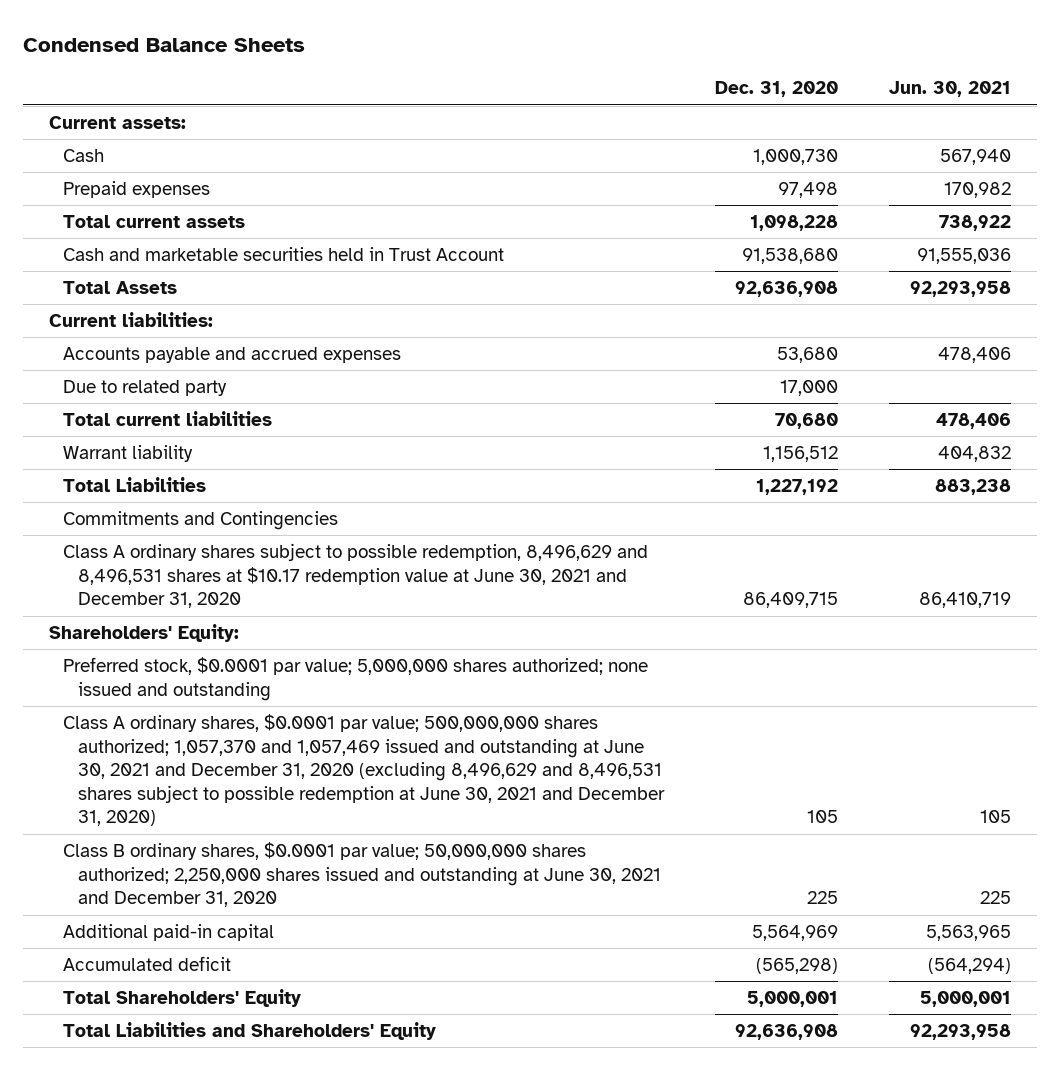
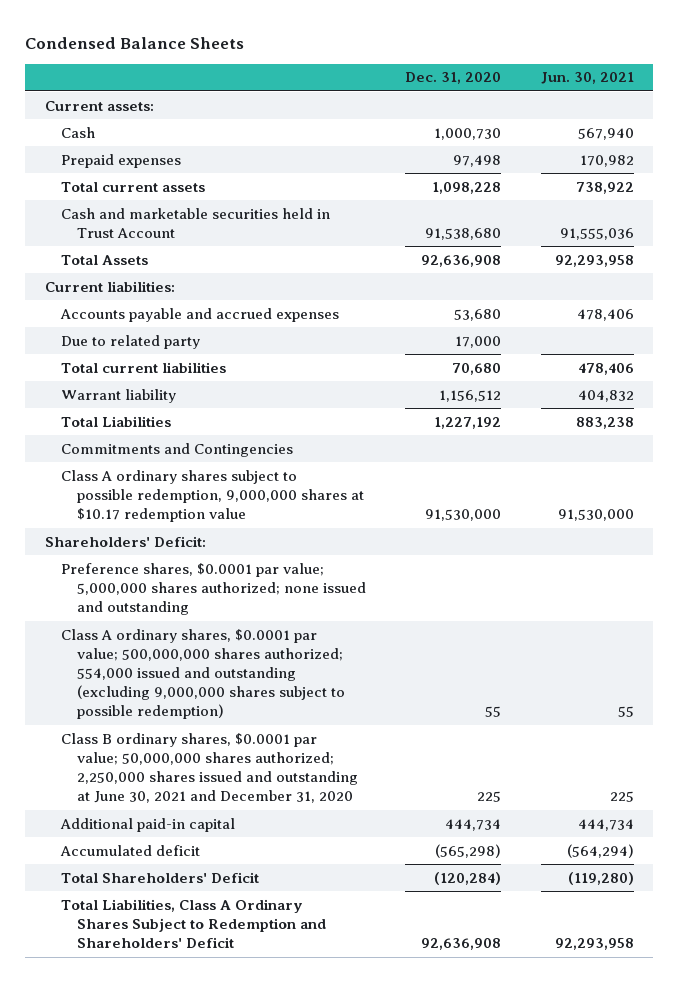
[63,543,649,609] Class A ordinary shares subject to possible redemption, 8,496,629 and 8,496,531 shares at $10.17 redemption value at June 30, 2021 and December 31, 2020 -> [60,469,364,523] Class A ordinary shares subject to possible redemption, 9,000,000 shares at $10.17 redemption value
[743,592,839,609] 86,409,715 -> [425,509,502,522] 91,530,000
[919,592,1012,609] 86,410,719 -> [557,509,634,522] 91,530,000
[48,624,239,643] Shareholders' Equity: -> [44,535,206,547] Shareholders' Deficit:
[63,657,649,701] Preferred stock, $0.0001 par value; 5,000,000 shares authorized; none issued and outstanding -> [60,562,366,616] Preference shares, $0.0001 par value; 5,000,000 shares authorized; none issued and outstanding
[63,714,665,827] Class A ordinary shares, $0.0001 par value; 500,000,000 shares authorized; 1,057,370 and 1,057,469 issued and outstanding at June 30, 2021 and December 31, 2020 (excluding 8,496,629 and 8,496,531 shares subject to possible redemption at June 30, 2021 and December 31, 2020) -> [60,628,345,720] Class A ordinary shares, $0.0001 par value; 500,000,000 shares authorized; 554,000 issued and outstanding (excluding 9,000,000 shares subject to possible redemption)
[807,810,839,824] 105 -> [485,706,502,718] 55
[980,810,1012,824] 105 -> [617,706,634,718] 55
[752,925,839,942] 5,564,969 -> [445,818,502,831] 444,734
[926,925,1012,942] 5,563,965 -> [577,818,634,831] 444,734
[63,989,302,1008] Total Shareholders' Equity -> [60,871,259,883] Total Shareholders' Deficit
[747,991,839,1008] 5,000,001 -> [434,871,502,885] (120,284)
[920,991,1012,1008] 5,000,001 -> [567,871,634,885] (119,280)
[63,1022,437,1041] Total Liabilities and Shareholders' Equity -> [60,898,326,949] Total Liabilities, Class A Ordinary Shares Subject to Redemption and Shareholders' Deficit

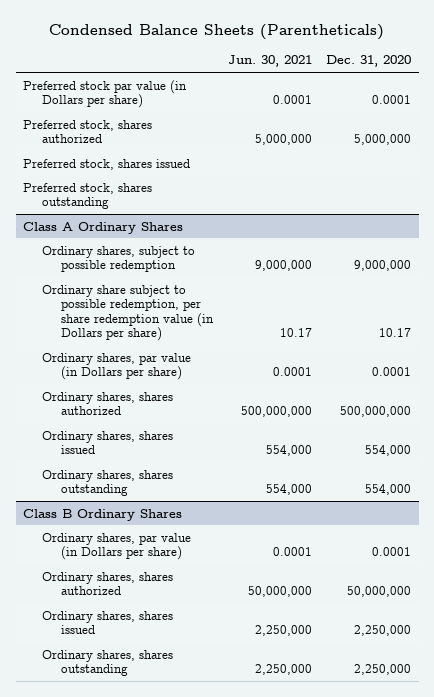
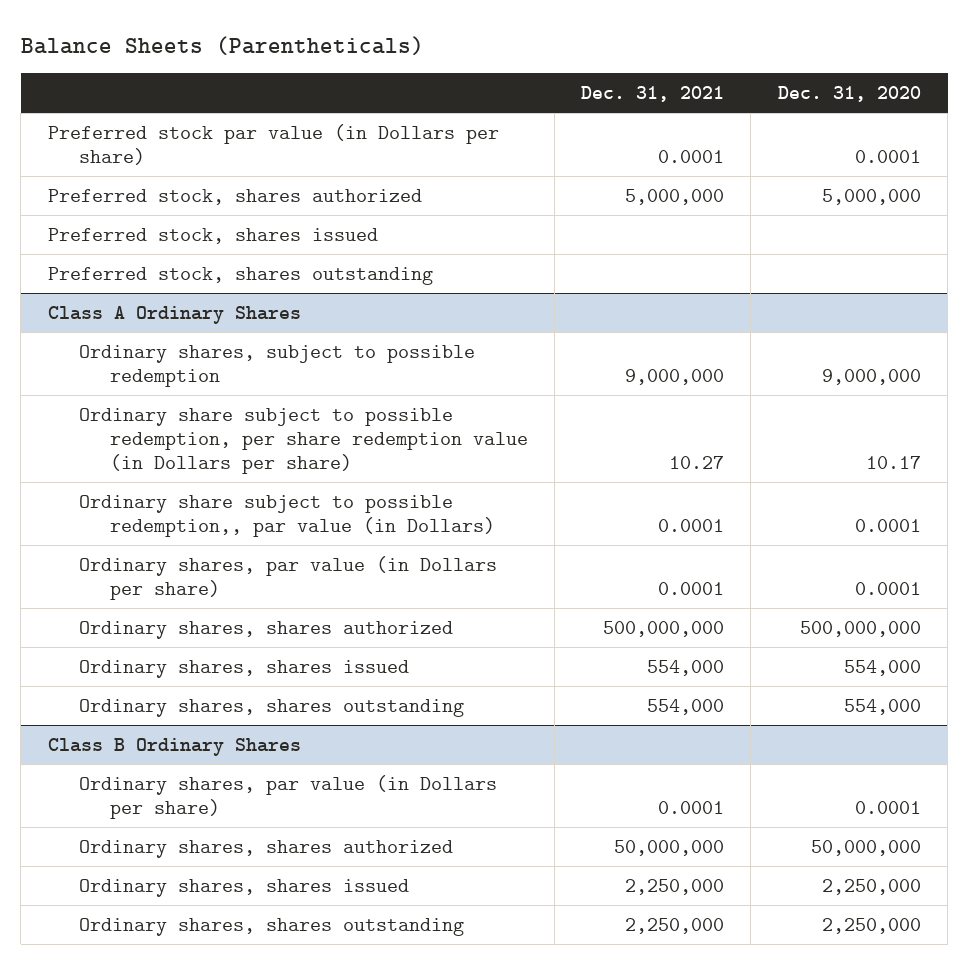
[49,24,385,41] Condensed Balance Sheets (Parentheticals) -> [20,35,424,55] Balance Sheets (Parentheticals)
[227,55,312,68] Jun. 30, 2021 -> none
none -> [581,86,725,103] Dec. 31, 2021
none -> [78,494,495,537] Ordinary share subject to possible redemption,, par value (in Dollars)

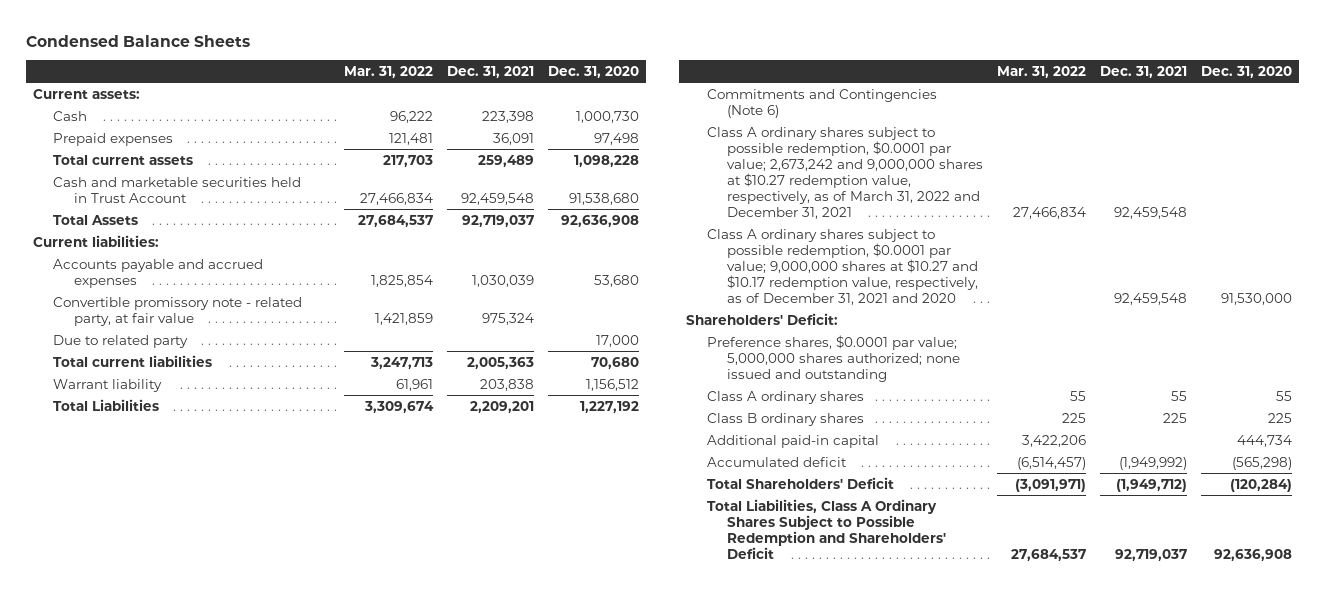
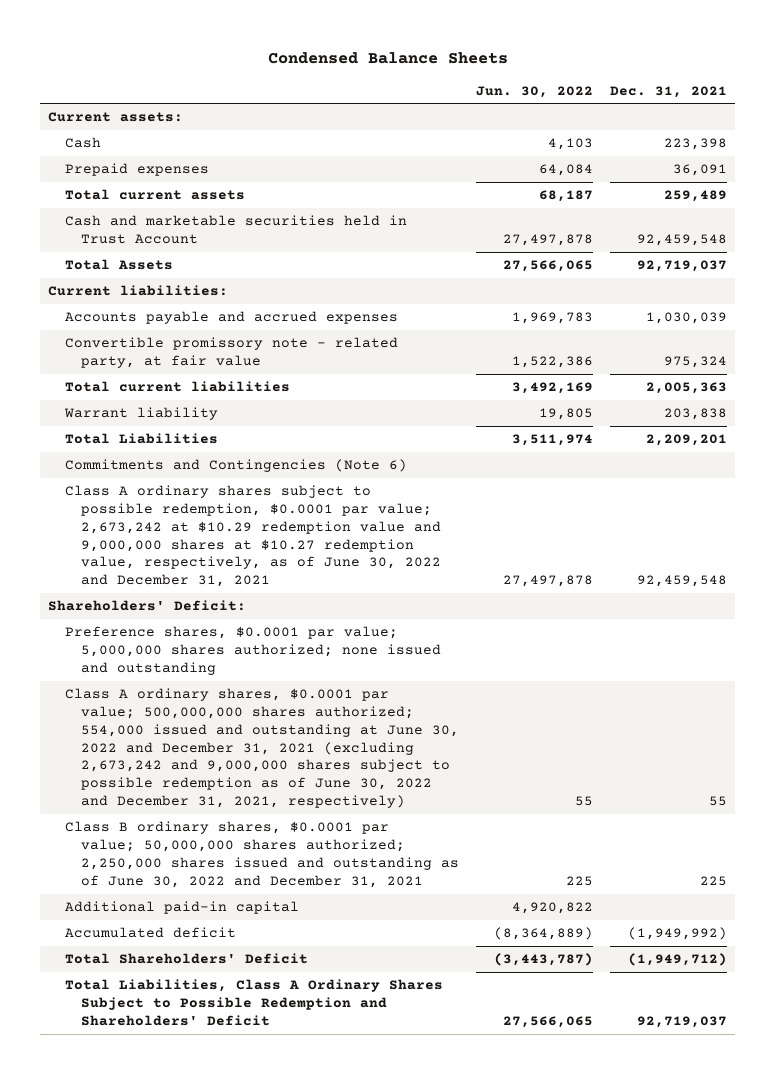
[343,66,433,79] Mar. 31, 2022 -> none
[547,66,639,79] Dec. 31, 2020 -> none
none -> [475,85,593,98] Jun. 30, 2022
[53,334,189,348] Due to related party -> none
[706,228,979,305] Class A ordinary shares subject to possible redemption, $0.0001 par value; 9,000,000 shares at $10.27 and $10.17 redemption value, respectively, as of December 31, 2021 and 2020 -> none
[706,126,984,219] Class A ordinary shares subject to possible redemption, $0.0001 par value; 2,673,242 and 9,000,000 shares at $10.27 redemption value, respectively, as of March 31, 2022 and December 31, 2021 -> [64,485,441,588] Class A ordinary shares subject to possible redemption, $0.0001 par value; 2,673,242 at $10.29 redemption value and 9,000,000 shares at $10.27 redemption value, respectively, as of June 30, 2022 and December 31, 2021
[706,390,864,404] Class A ordinary shares -> [64,688,459,808] Class A ordinary shares, $0.0001 par value; 500,000,000 shares authorized; 554,000 issued and outstanding at June 30, 2022 and December 31, 2021 (excluding 2,673,242 and 9,000,000 shares subject to possible redemption as of June 30, 2022 and December 31, 2021, respectively)
[706,412,864,426] Class B ordinary shares -> [64,821,459,888] Class B ordinary shares, $0.0001 par value; 50,000,000 shares authorized; 2,250,000 shares issued and outstanding as of June 30, 2022 and December 31, 2021

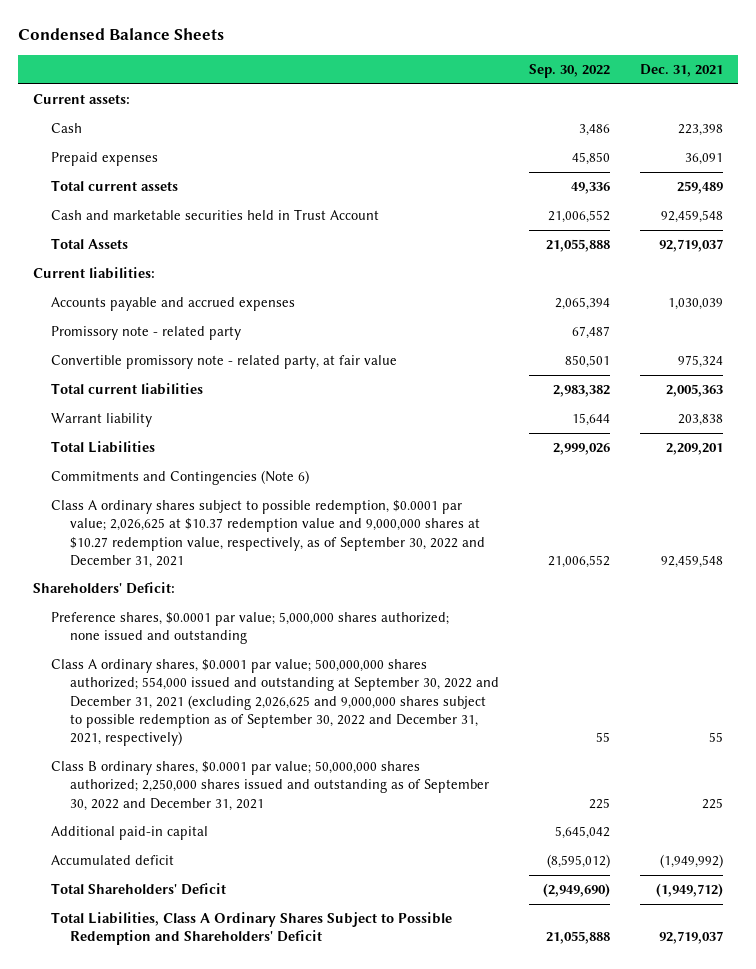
[475,85,593,98] Jun. 30, 2022 -> none
none -> [528,64,610,79] Sep. 30, 2022
none -> [51,326,242,341] Promissory note - related party
[64,485,441,588] Class A ordinary shares subject to possible redemption, $0.0001 par value; 2,673,242 at $10.29 redemption value and 9,000,000 shares at $10.27 redemption value, respectively, as of June 30, 2022 and December 31, 2021 -> [51,500,485,568] Class A ordinary shares subject to possible redemption, $0.0001 par value; 2,026,625 at $10.37 redemption value and 9,000,000 shares at $10.27 redemption value, respectively, as of September 30, 2022 and December 31, 2021
[64,688,459,808] Class A ordinary shares, $0.0001 par value; 500,000,000 shares authorized; 554,000 issued and outstanding at June 30, 2022 and December 31, 2021 (excluding 2,673,242 and 9,000,000 shares subject to possible redemption as of June 30, 2022 and December 31, 2021, respectively) -> [51,659,499,746] Class A ordinary shares, $0.0001 par value; 500,000,000 shares authorized; 554,000 issued and outstanding at September 30, 2022 and December 31, 2021 (excluding 2,026,625 and 9,000,000 shares subject to possible redemption as of September 30, 2022 and December 31, 2021, respectively)
[64,821,459,888] Class B ordinary shares, $0.0001 par value; 50,000,000 shares authorized; 2,250,000 shares issued and outstanding as of June 30, 2022 and December 31, 2021 -> [51,761,489,811] Class B ordinary shares, $0.0001 par value; 50,000,000 shares authorized; 2,250,000 shares issued and outstanding as of September 30, 2022 and December 31, 2021

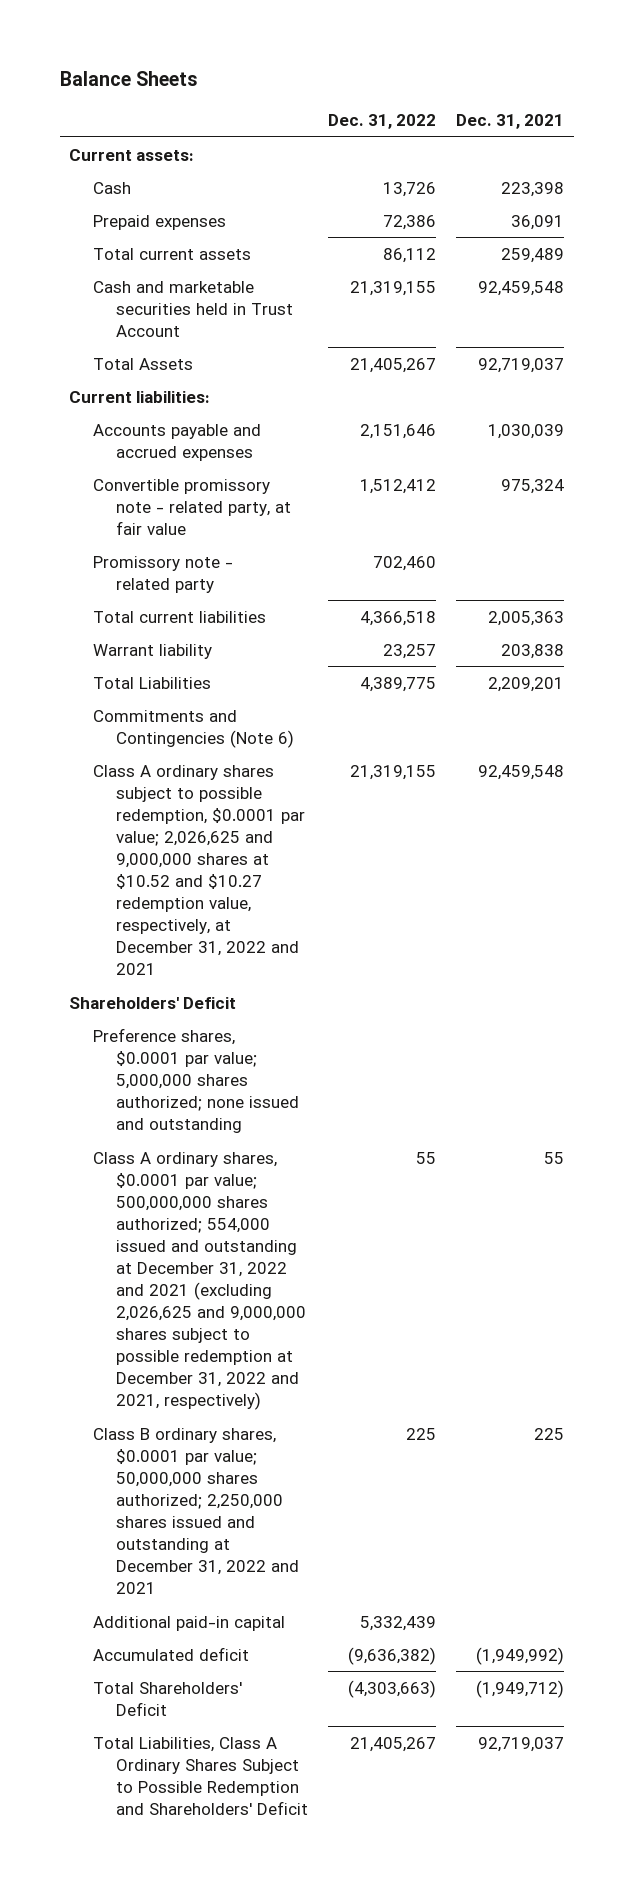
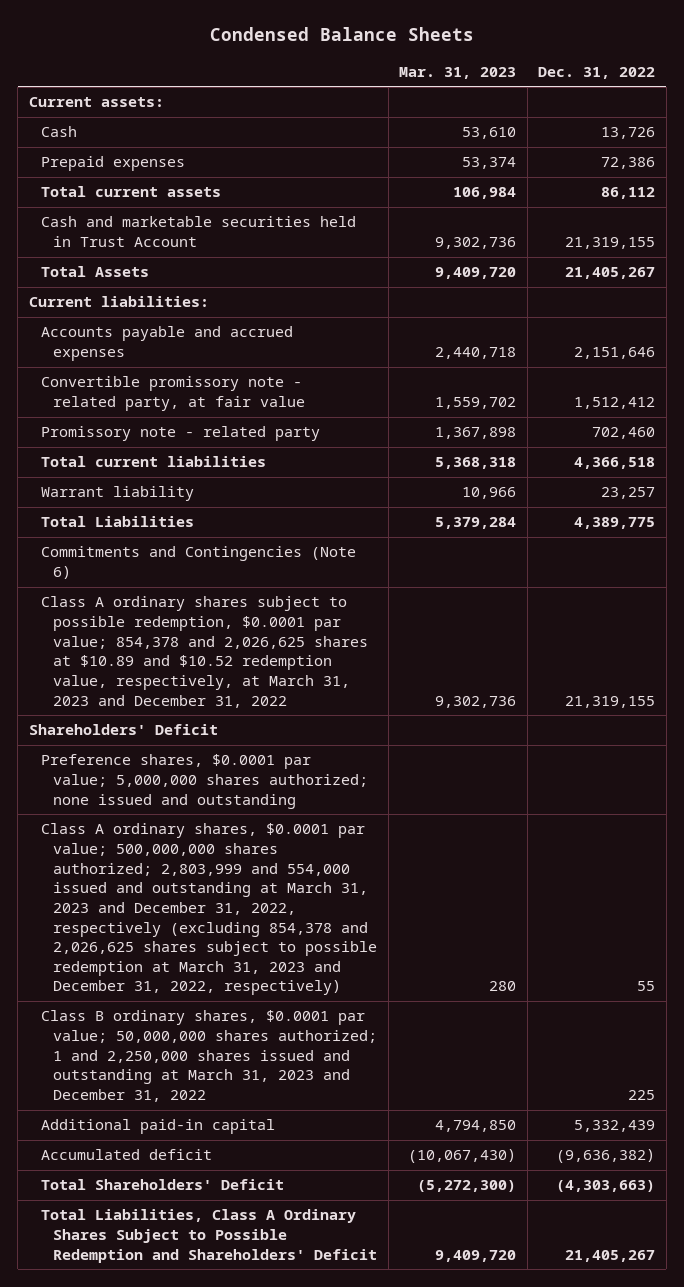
[59,71,197,87] Balance Sheets -> [210,27,475,42] Condensed Balance Sheets
[456,114,565,130] Dec. 31, 2021 -> none
none -> [399,66,517,79] Mar. 31, 2023
[92,764,306,976] Class A ordinary shares subject to possible redemption, $0.0001 par value; 2,026,625 and 9,000,000 shares at $10.52 and $10.27 redemption value, respectively, at December 31, 2022 and 2021 -> [40,596,368,708] Class A ordinary shares subject to possible redemption, $0.0001 par value; 854,378 and 2,026,625 shares at $10.89 and $10.52 redemption value, respectively, at March 31, 2023 and December 31, 2022
[92,1151,307,1411] Class A ordinary shares, $0.0001 par value; 500,000,000 shares authorized; 554,000 issued and outstanding at December 31, 2022 and 2021 (excluding 2,026,625 and 9,000,000 shares subject to possible redemption at December 31, 2022 and 2021, respectively) -> [40,823,377,996] Class A ordinary shares, $0.0001 par value; 500,000,000 shares authorized; 2,803,999 and 554,000 issued and outstanding at March 31, 2023 and December 31, 2022, respectively (excluding 854,378 and 2,026,625 shares subject to possible redemption at March 31, 2023 and December 31, 2022, respectively)
[92,1427,300,1595] Class B ordinary shares, $0.0001 par value; 50,000,000 shares authorized; 2,250,000 shares issued and outstanding at December 31, 2022 and 2021 -> [40,1010,377,1102] Class B ordinary shares, $0.0001 par value; 50,000,000 shares authorized; 1 and 2,250,000 shares issued and outstanding at March 31, 2023 and December 31, 2022

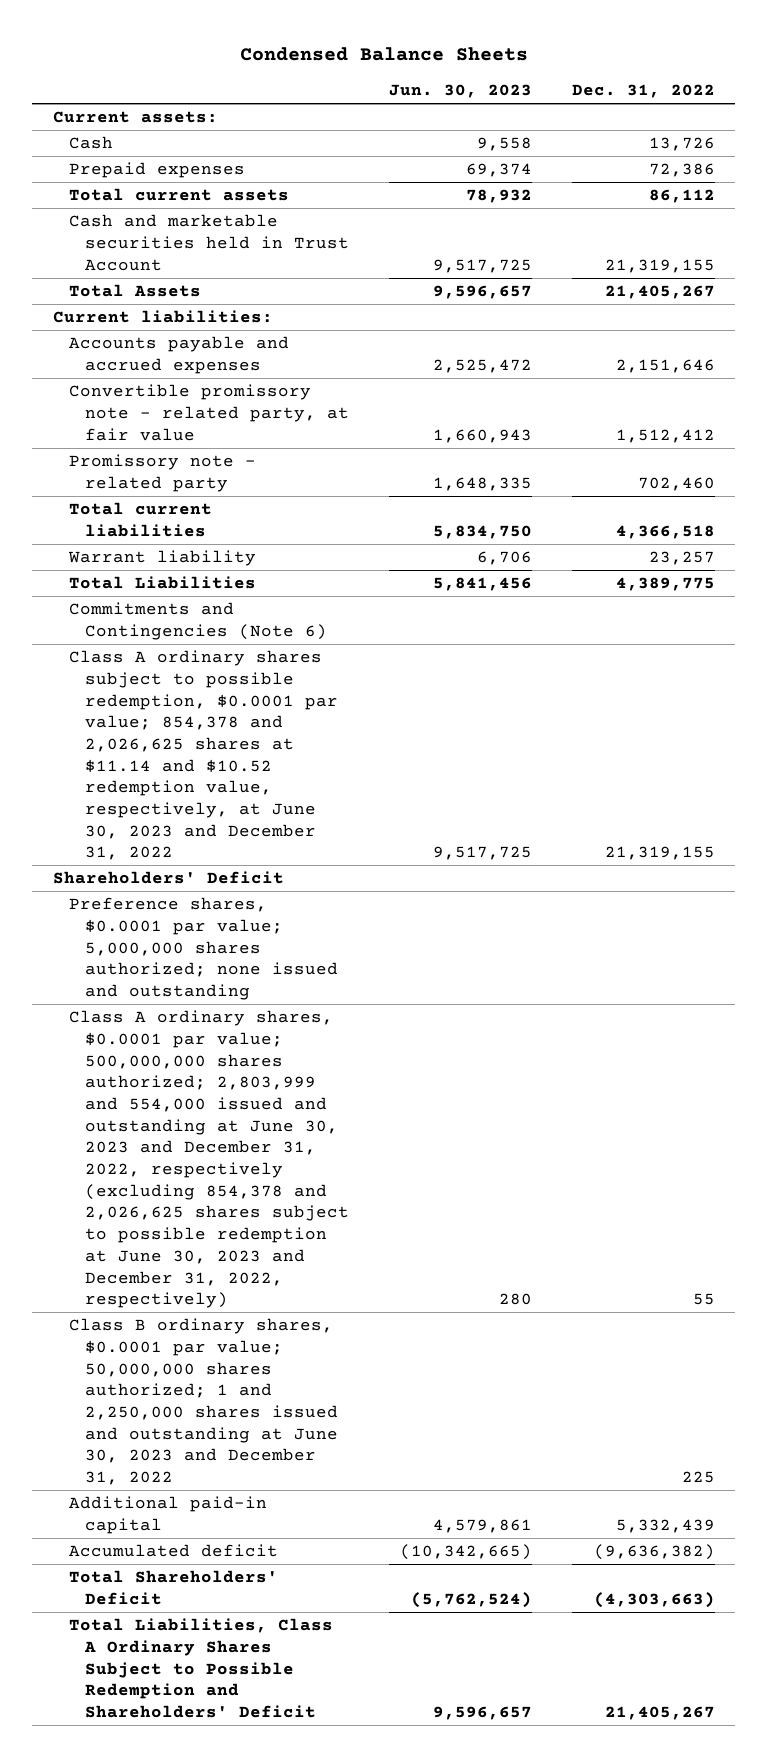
[399,66,517,79] Mar. 31, 2023 -> none
none -> [388,84,532,99] Jun. 30, 2023
[40,596,368,708] Class A ordinary shares subject to possible redemption, $0.0001 par value; 854,378 and 2,026,625 shares at $10.89 and $10.52 redemption value, respectively, at March 31, 2023 and December 31, 2022 -> [68,650,338,861] Class A ordinary shares subject to possible redemption, $0.0001 par value; 854,378 and 2,026,625 shares at $11.14 and $10.52 redemption value, respectively, at June 30, 2023 and December 31, 2022
[40,823,377,996] Class A ordinary shares, $0.0001 par value; 500,000,000 shares authorized; 2,803,999 and 554,000 issued and outstanding at March 31, 2023 and December 31, 2022, respectively (excluding 854,378 and 2,026,625 shares subject to possible redemption at March 31, 2023 and December 31, 2022, respectively) -> [68,1010,349,1309] Class A ordinary shares, $0.0001 par value; 500,000,000 shares authorized; 2,803,999 and 554,000 issued and outstanding at June 30, 2023 and December 31, 2022, respectively (excluding 854,378 and 2,026,625 shares subject to possible redemption at June 30, 2023 and December 31, 2022, respectively)
[40,1010,377,1102] Class B ordinary shares, $0.0001 par value; 50,000,000 shares authorized; 1 and 2,250,000 shares issued and outstanding at March 31, 2023 and December 31, 2022 -> [68,1318,338,1486] Class B ordinary shares, $0.0001 par value; 50,000,000 shares authorized; 1 and 2,250,000 shares issued and outstanding at June 30, 2023 and December 31, 2022

